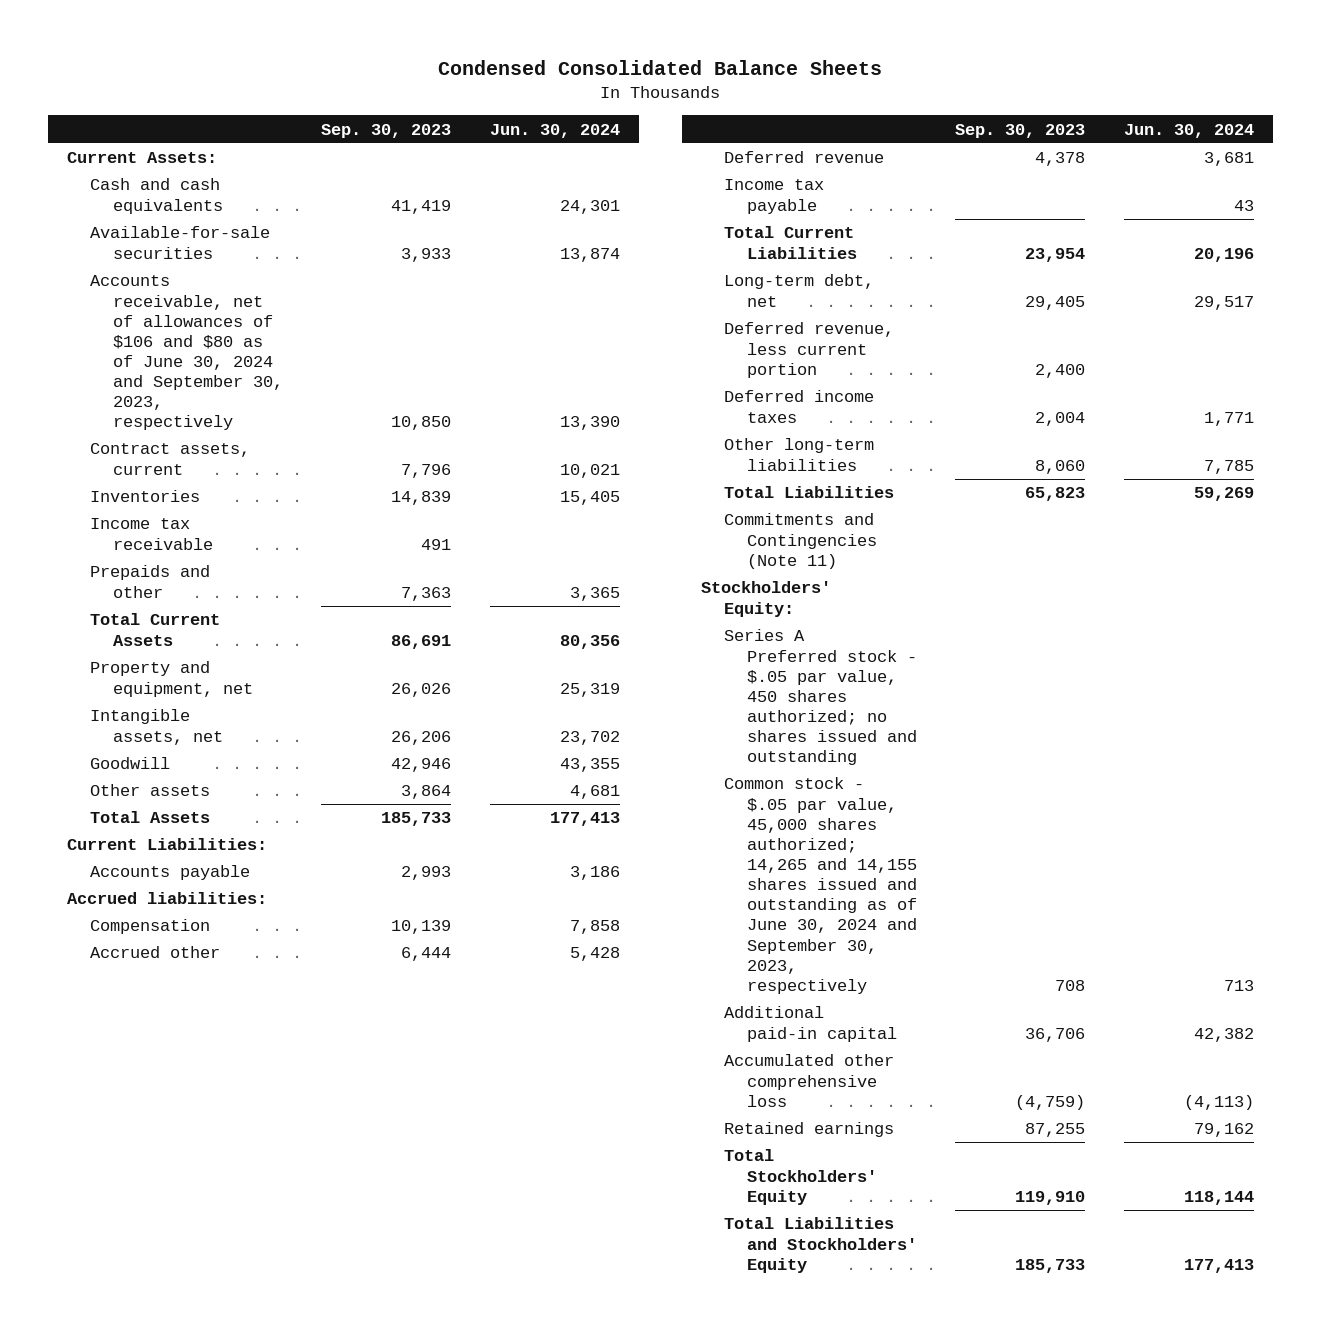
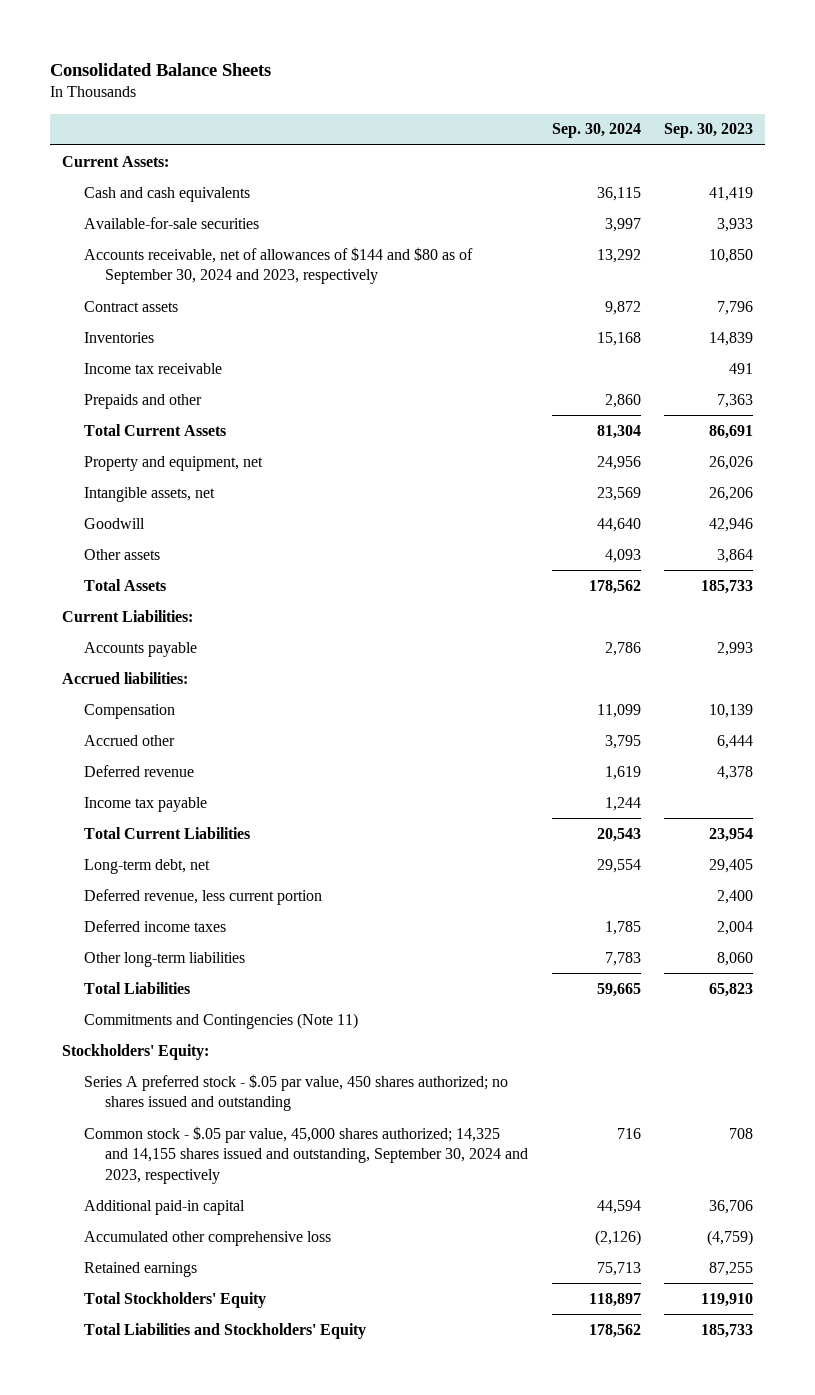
[438,59,883,75] Condensed Consolidated Balance Sheets -> [50,62,272,76] Consolidated Balance Sheets
[489,123,620,138] Jun. 30, 2024 -> none
none -> [551,123,641,139] Sep. 30, 2024
[90,275,283,431] Accounts receivable, net of allowances of $106 and $80 as of June 30, 2024 and September 30, 2023, respectively -> [83,246,473,285] Accounts receivable, net of allowances of $144 and $80 as of September 30, 2024 and 2023, respectively
[90,443,251,475] Contract assets, current -> [83,300,178,312] Contract assets
[723,629,917,766] Series A Preferred stock - $.05 par value, 450 shares authorized; no shares issued and outstanding -> [83,1073,508,1112] Series A preferred stock - $.05 par value, 450 shares authorized; no shares issued and outstanding
[723,777,917,994] Common stock - $.05 par value, 45,000 shares authorized; 14,265 and 14,155 shares issued and outstanding as of June 30, 2024 and September 30, 2023, respectively -> [83,1125,529,1184] Common stock - $.05 par value, 45,000 shares authorized; 14,325 and 14,155 shares issued and outstanding, September 30, 2024 and 2023, respectively

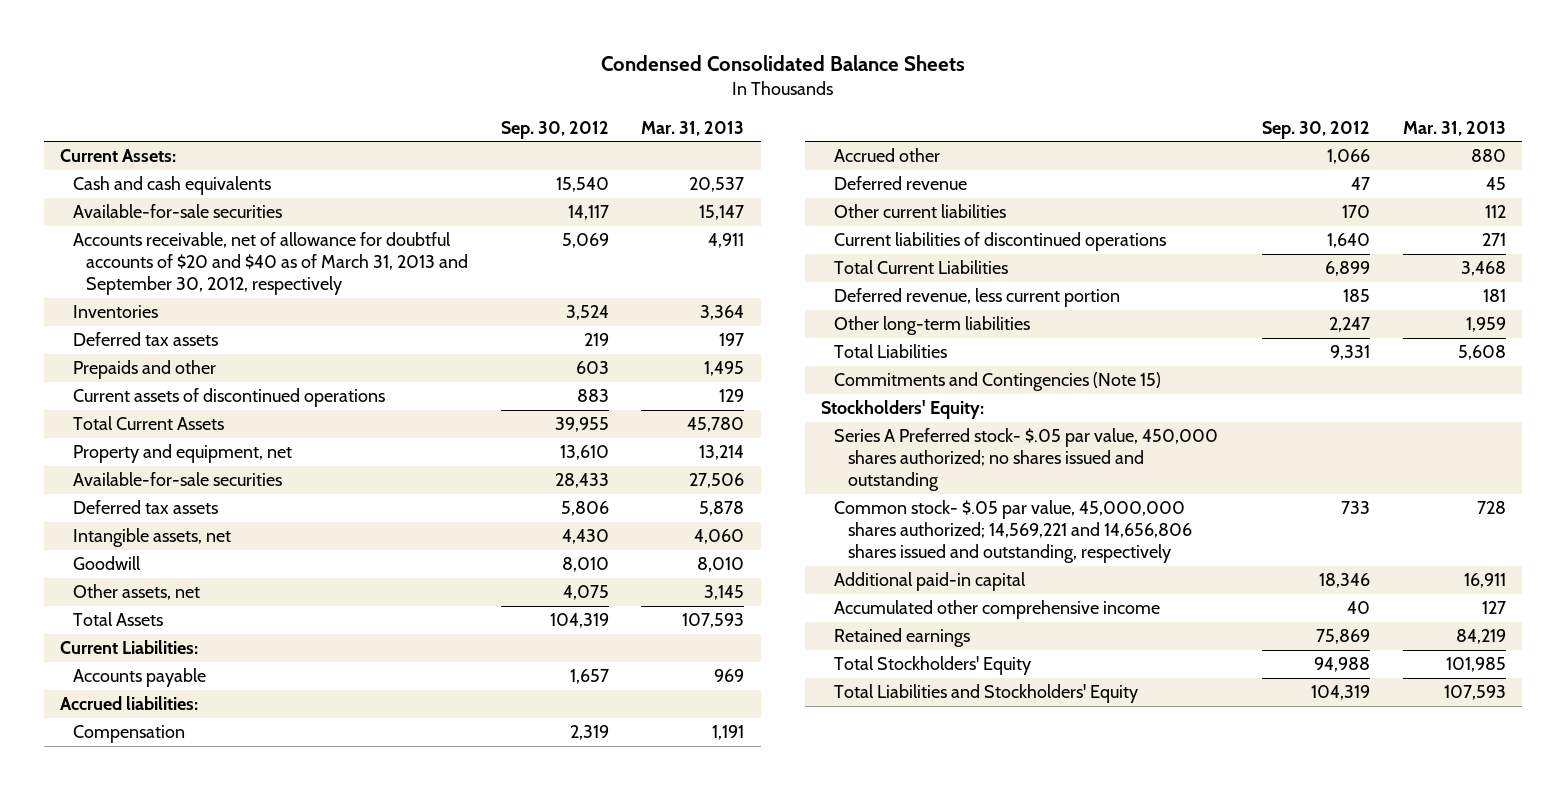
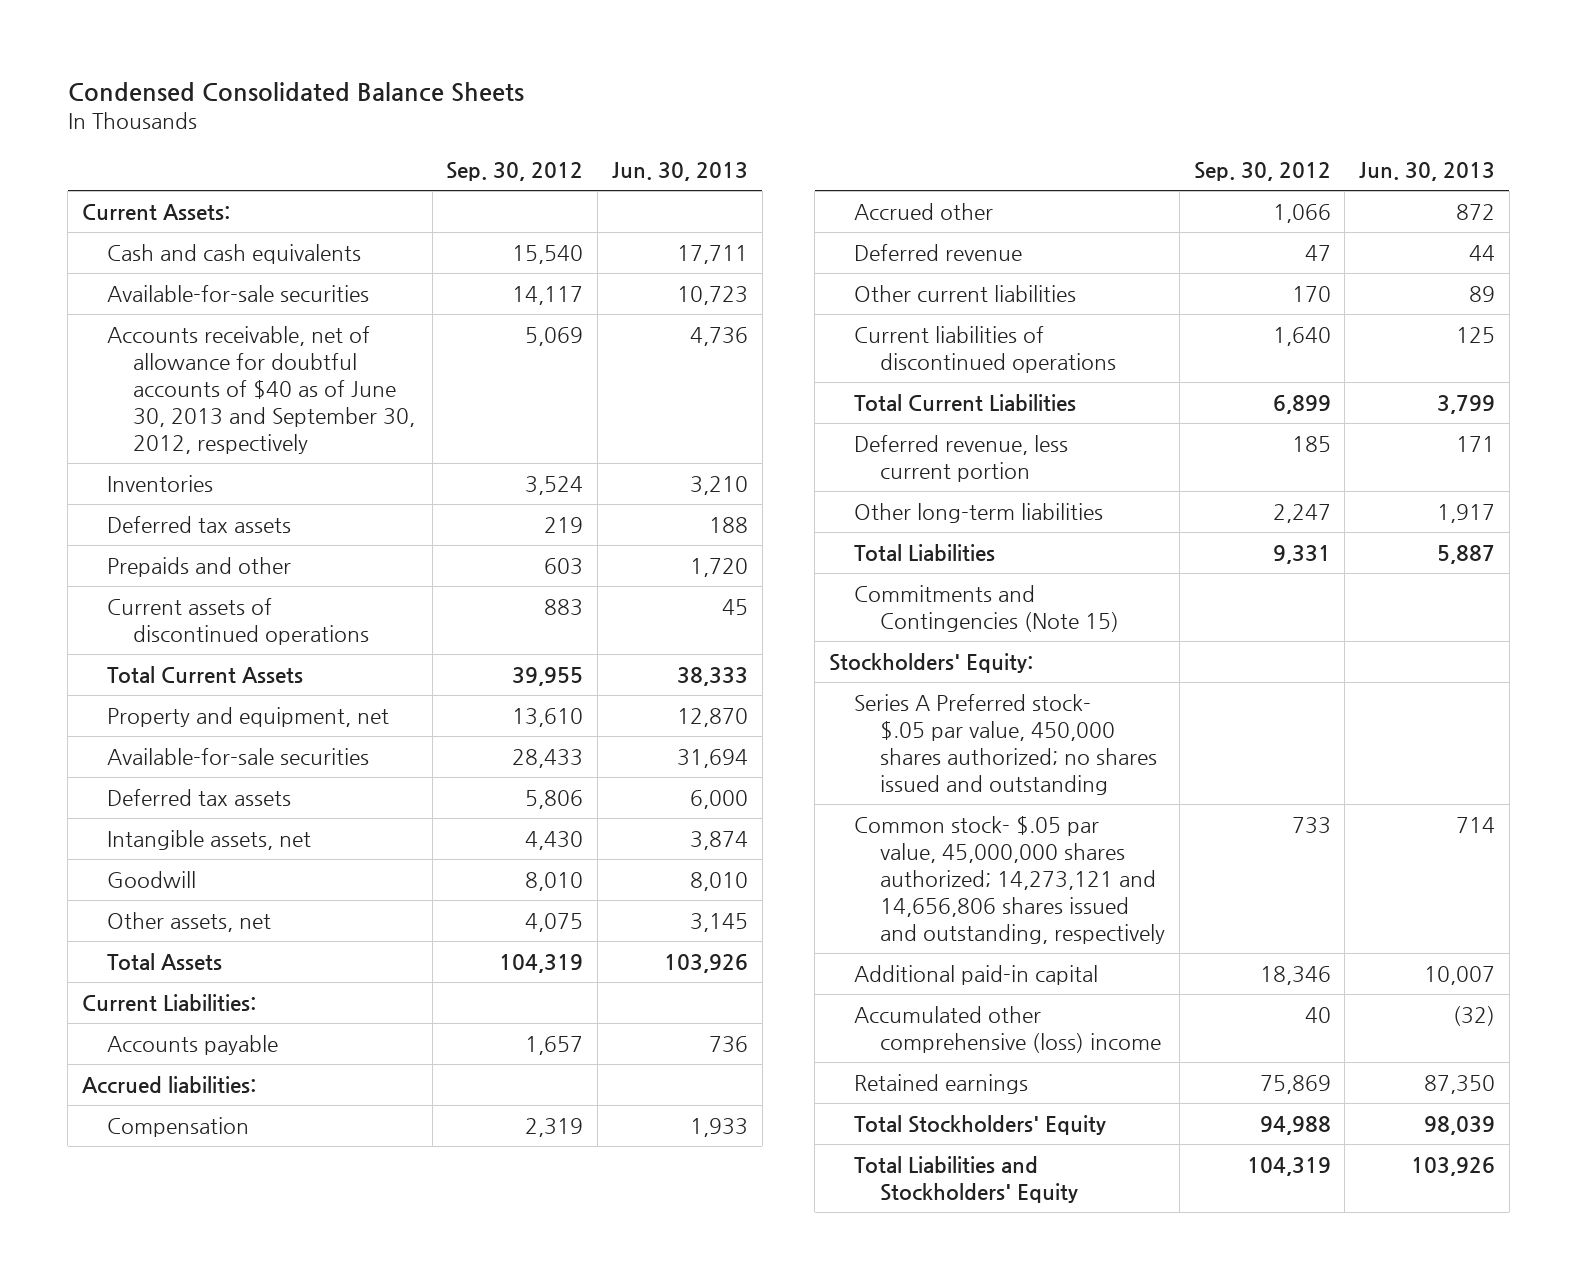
[641,120,745,136] Mar. 31, 2013 -> none
none -> [611,161,748,181] Jun. 30, 2013
[73,232,469,295] Accounts receivable, net of allowance for doubtful accounts of $20 and $40 as of March 31, 2013 and September 30, 2012, respectively -> [107,325,415,455] Accounts receivable, net of allowance for doubtful accounts of $40 as of June 30, 2013 and September 30, 2012, respectively
[834,500,1192,563] Common stock- $.05 par value, 45,000,000 shares authorized; 14,569,221 and 14,656,806 shares issued and outstanding, respectively -> [854,815,1165,945] Common stock- $.05 par value, 45,000,000 shares authorized; 14,273,121 and 14,656,806 shares issued and outstanding, respectively
[834,600,1161,620] Accumulated other comprehensive income -> [854,1005,1161,1053] Accumulated other comprehensive (loss) income

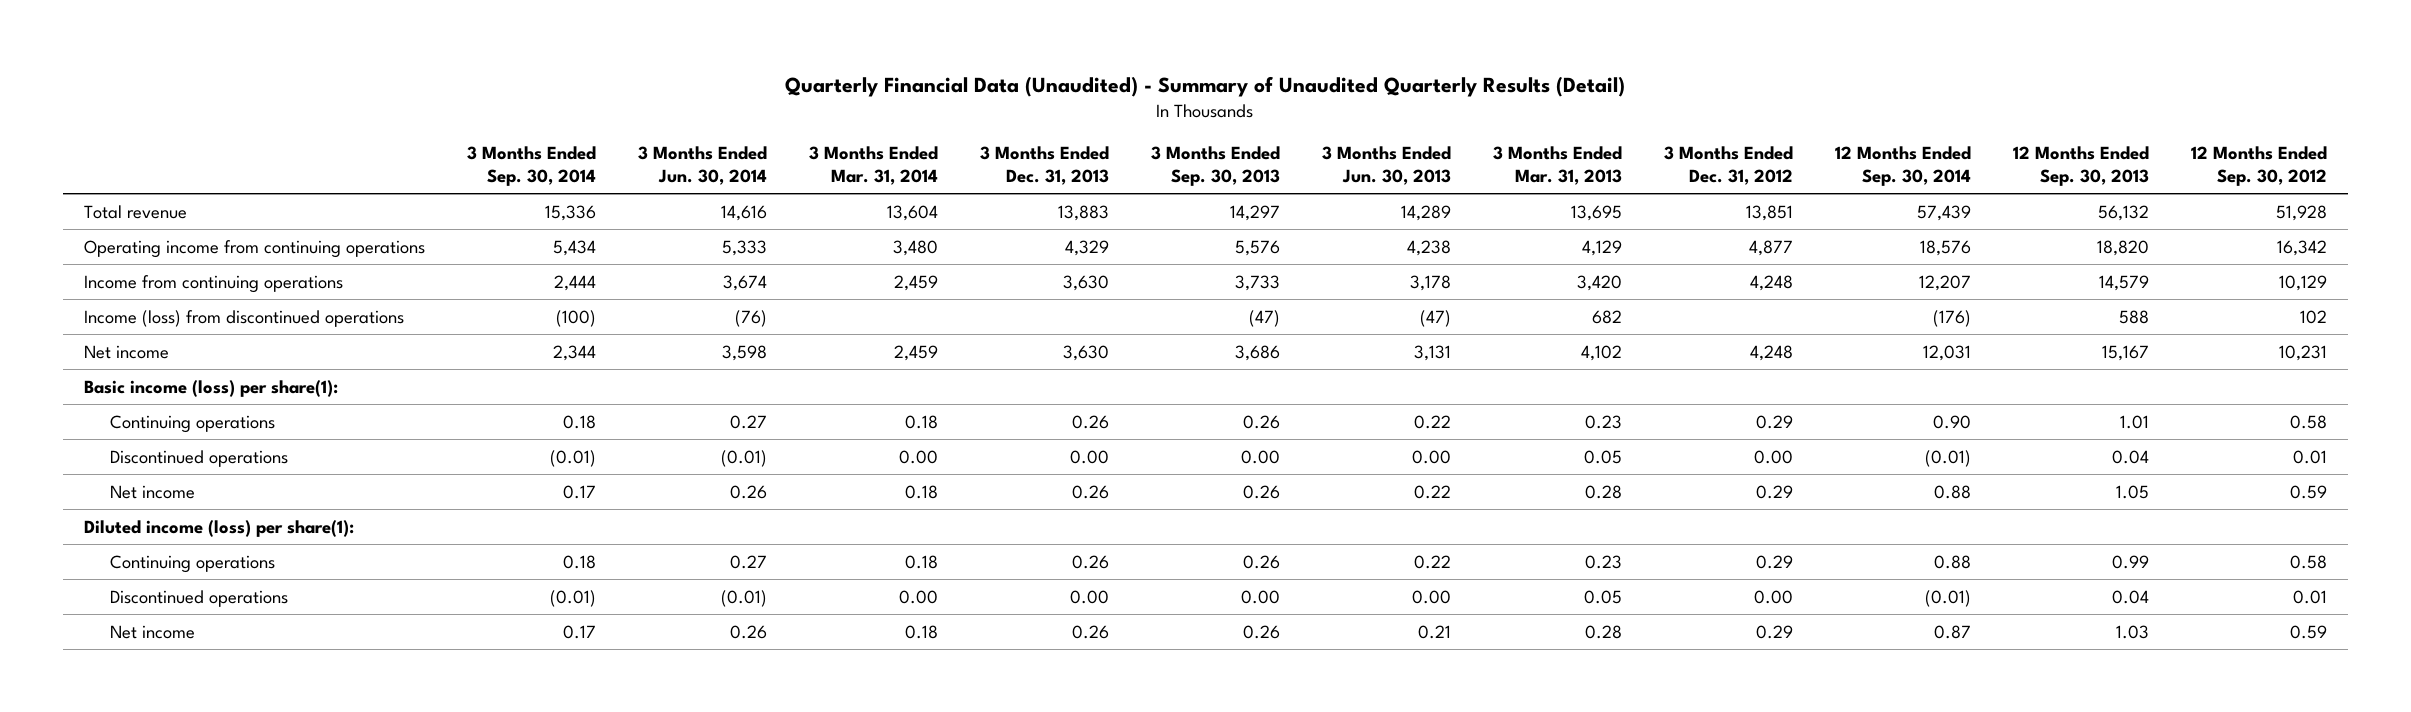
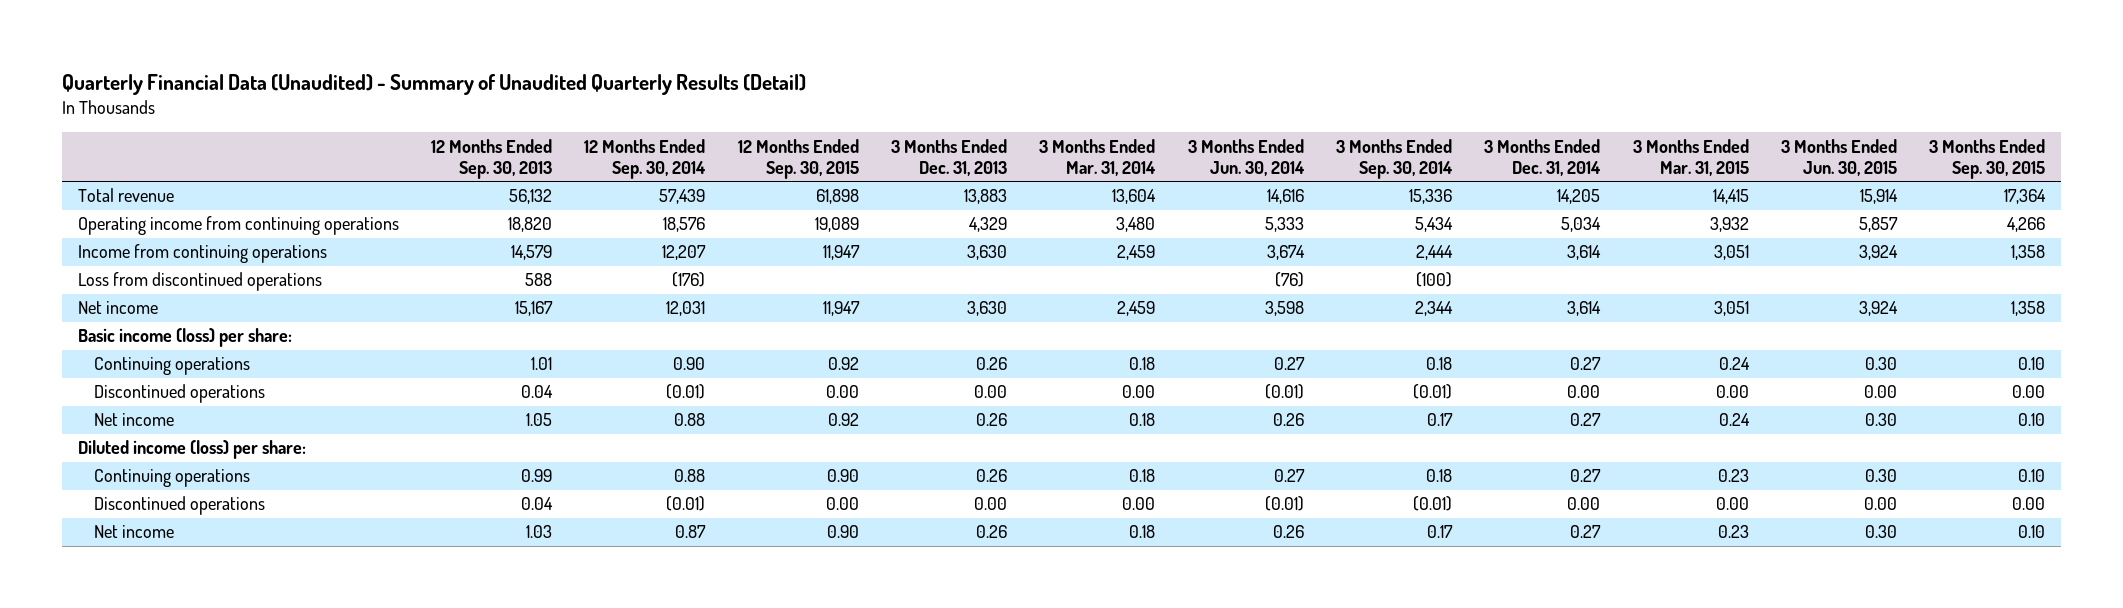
[1150,146,1280,186] 3 Months Ended Sep. 30, 2013 -> none
[1321,146,1451,185] 3 Months Ended Jun. 30, 2013 -> none
[1492,146,1622,185] 3 Months Ended Mar. 31, 2013 -> none
[1663,146,1793,185] 3 Months Ended Dec. 31, 2012 -> none
[2190,146,2327,186] 12 Months Ended Sep. 30, 2012 -> none
none -> [737,138,859,179] 12 Months Ended Sep. 30, 2015
none -> [1484,138,1602,176] 3 Months Ended Dec. 31, 2014
none -> [1632,138,1749,176] 3 Months Ended Mar. 31, 2015
none -> [1780,138,1897,176] 3 Months Ended Jun. 30, 2015
none -> [1929,138,2046,179] 3 Months Ended Sep. 30, 2015
[84,309,405,327] Income (loss) from discontinued operations -> [77,272,322,292] Loss from discontinued operations
[84,379,339,397] Basic income (loss) per share(1): -> [77,328,292,348] Basic income (loss) per share:
[84,519,355,537] Diluted income (loss) per share(1): -> [77,440,306,460] Diluted income (loss) per share:

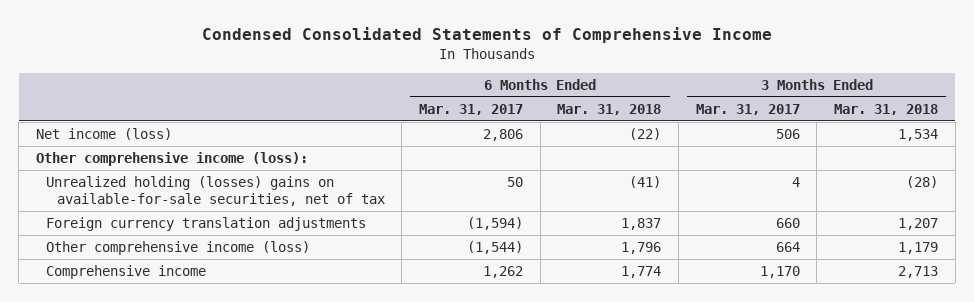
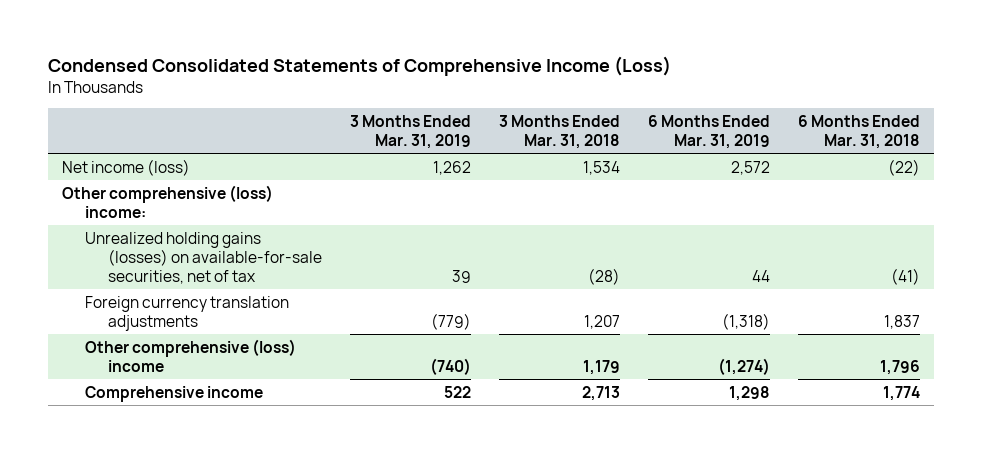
[201,27,772,44] Condensed Consolidated Statements of Comprehensive Income -> [47,55,671,76] Condensed Consolidated Statements of Comprehensive Income (Loss)
[418,103,523,115] Mar. 31, 2017 -> none
[695,103,800,115] Mar. 31, 2017 -> none
none -> [350,114,472,150] 3 Months Ended Mar. 31, 2019
none -> [648,114,771,150] 6 Months Ended Mar. 31, 2019
[36,151,309,166] Other comprehensive income (loss): -> [61,184,273,218] Other comprehensive (loss) income:
[46,175,385,206] Unrealized holding (losses) gains on available-for-sale securities, net of tax -> [85,231,323,285] Unrealized holding gains (losses) on available-for-sale securities, net of tax
[46,240,311,255] Other comprehensive income (loss) -> [85,338,297,372] Other comprehensive (loss) income

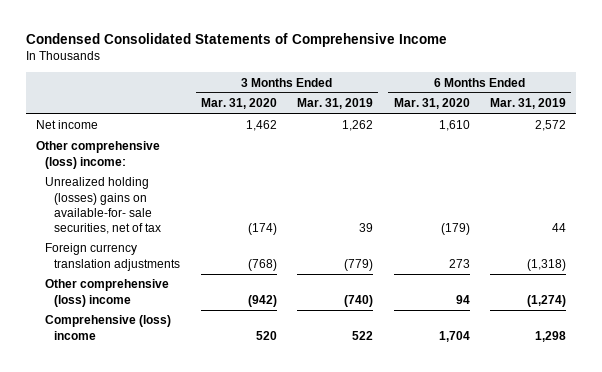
[47,55,671,76] Condensed Consolidated Statements of Comprehensive Income (Loss) -> [25,33,447,48] Condensed Consolidated Statements of Comprehensive Income
[499,114,621,150] 3 Months Ended Mar. 31, 2018 -> none
[798,114,921,150] 6 Months Ended Mar. 31, 2018 -> none
none -> [200,98,277,110] Mar. 31, 2020
none -> [393,98,470,110] Mar. 31, 2020
[61,158,190,176] Net income (loss) -> [36,120,99,130] Net income
[85,231,323,285] Unrealized holding gains (losses) on available-for-sale securities, net of tax -> [45,177,162,234] Unrealized holding (losses) gains on available-for- sale securities, net of tax
[85,385,264,402] Comprehensive income -> [45,315,172,340] Comprehensive (loss) income

